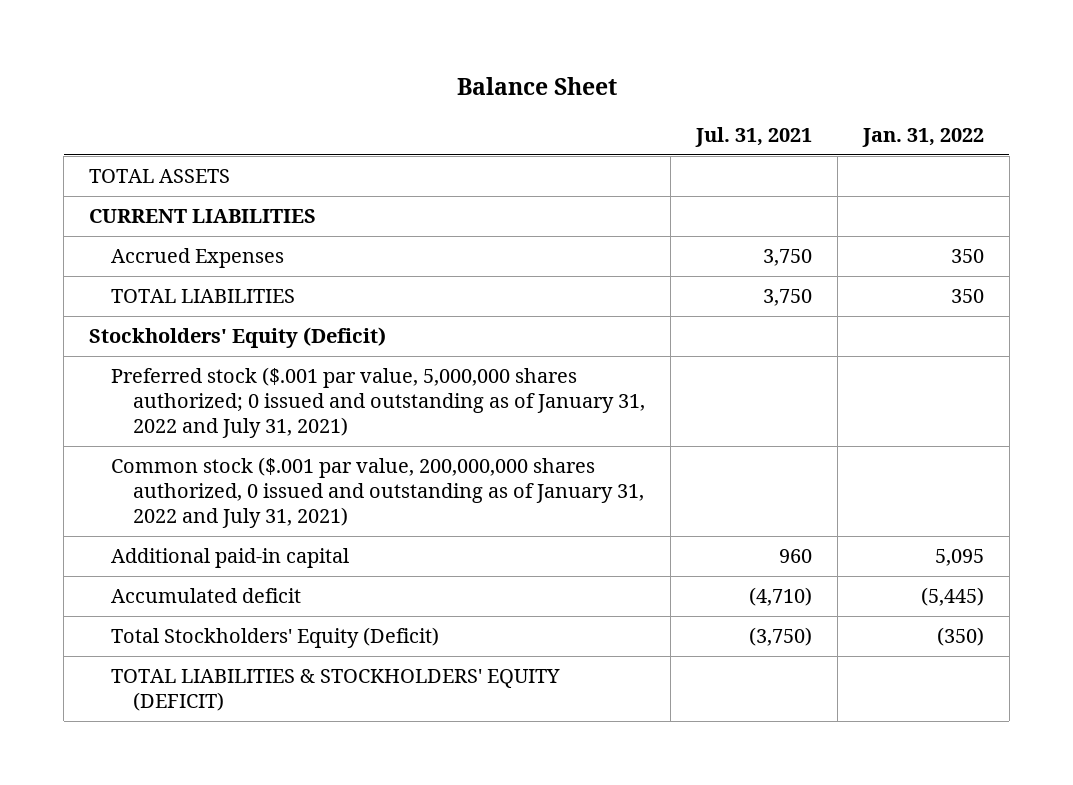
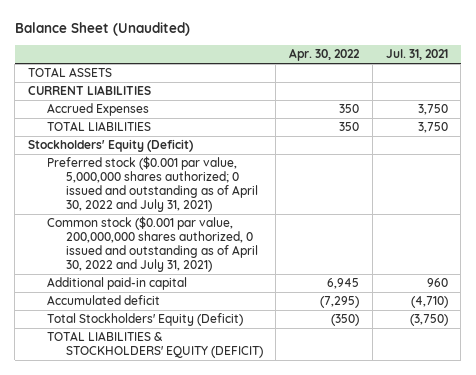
[456,76,617,95] Balance Sheet -> [14,22,190,37] Balance Sheet (Unaudited)
[861,127,984,147] Jan. 31, 2022 -> none
none -> [289,48,361,62] Apr. 30, 2022
[110,367,645,438] Preferred stock ($.001 par value, 5,000,000 shares authorized; 0 issued and outstanding as of January 31, 2022 and July 31, 2021) -> [46,156,258,213] Preferred stock ($0.001 par value, 5,000,000 shares authorized; 0 issued and outstanding as of April 30, 2022 and July 31, 2021)
[110,457,644,528] Common stock ($.001 par value, 200,000,000 shares authorized, 0 issued and outstanding as of January 31, 2022 and July 31, 2021) -> [46,216,258,273] Common stock ($0.001 par value, 200,000,000 shares authorized, 0 issued and outstanding as of April 30, 2022 and July 31, 2021)

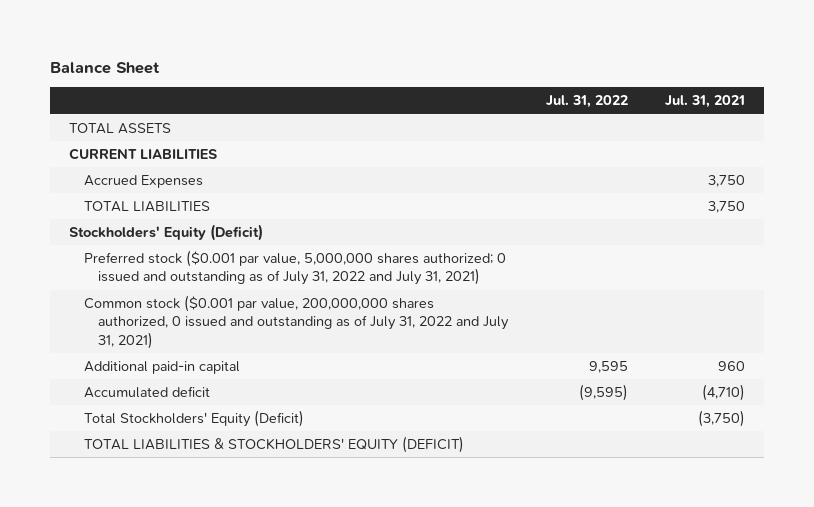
[14,22,190,37] Balance Sheet (Unaudited) -> [50,61,161,74] Balance Sheet
[289,48,361,62] Apr. 30, 2022 -> none
none -> [545,95,628,109] Jul. 31, 2022
[46,156,258,213] Preferred stock ($0.001 par value, 5,000,000 shares authorized; 0 issued and outstanding as of April 30, 2022 and July 31, 2021) -> [83,250,506,286] Preferred stock ($0.001 par value, 5,000,000 shares authorized; 0 issued and outstanding as of July 31, 2022 and July 31, 2021)
[46,216,258,273] Common stock ($0.001 par value, 200,000,000 shares authorized, 0 issued and outstanding as of April 30, 2022 and July 31, 2021) -> [83,295,510,349] Common stock ($0.001 par value, 200,000,000 shares authorized, 0 issued and outstanding as of July 31, 2022 and July 31, 2021)

